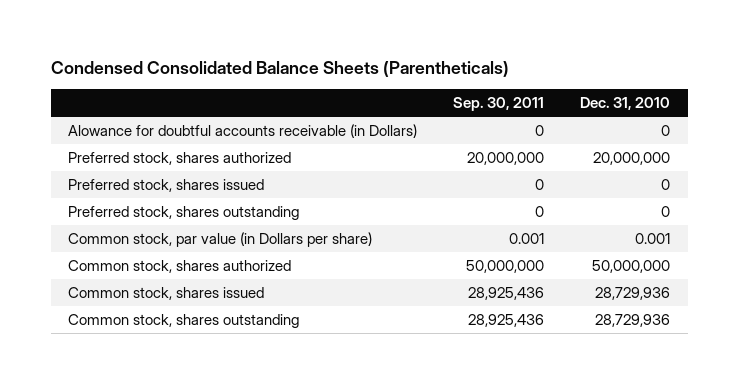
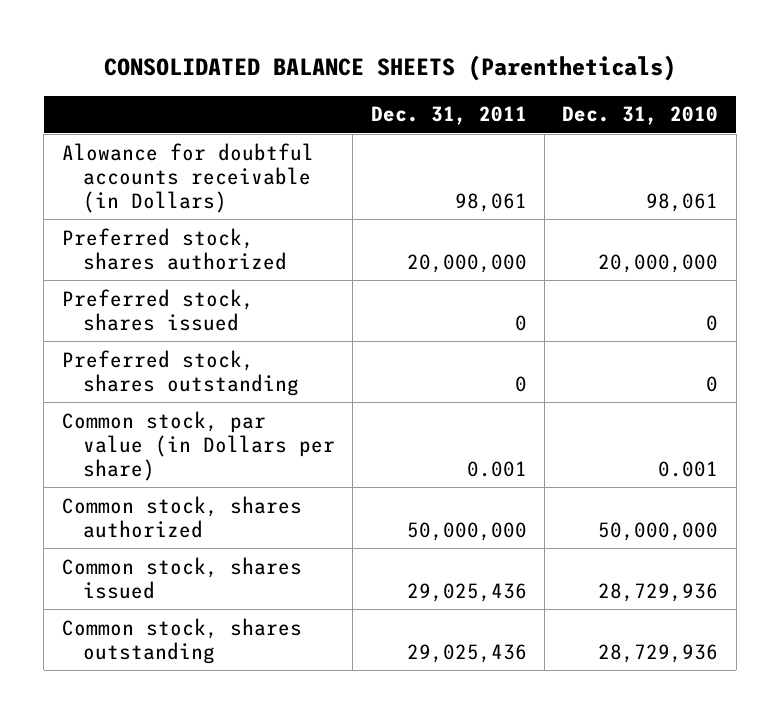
[50,61,509,78] Condensed Consolidated Balance Sheets (Parentheticals) -> [103,55,676,82] CONSOLIDATED BALANCE SHEETS (Parentheticals)
[453,97,545,112] Sep. 30, 2011 -> none
none -> [370,106,527,126] Dec. 31, 2011
[661,124,671,136] 0 -> [646,192,719,212] 98,061

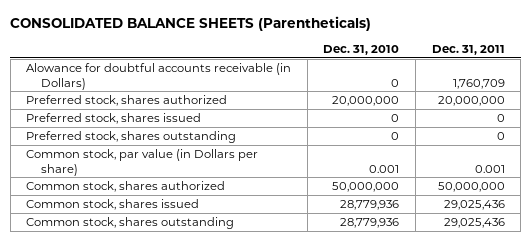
[454,192,527,212] 98,061 -> [452,78,505,89] 1,760,709
[646,192,719,212] 98,061 -> [391,78,400,87] 0
[598,582,719,602] 28,729,936 -> [340,199,400,210] 28,779,936
[598,643,719,663] 28,729,936 -> [340,217,400,228] 28,779,936

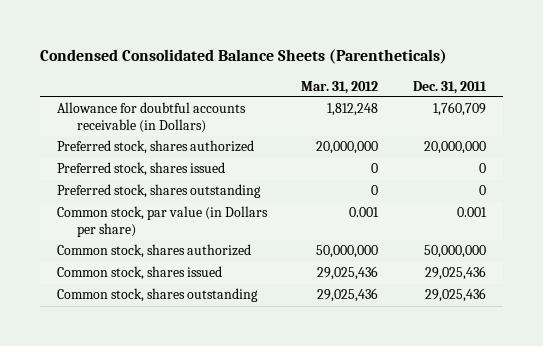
[10,16,372,32] CONSOLIDATED BALANCE SHEETS (Parentheticals) -> [40,49,448,65] Condensed Consolidated Balance Sheets (Parentheticals)
[323,44,400,55] Dec. 31, 2010 -> none
none -> [301,80,379,94] Mar. 31, 2012
[26,62,292,90] Alowance for doubtful accounts receivable (in Dollars) -> [57,102,247,133] Allowance for doubtful accounts receivable (in Dollars)

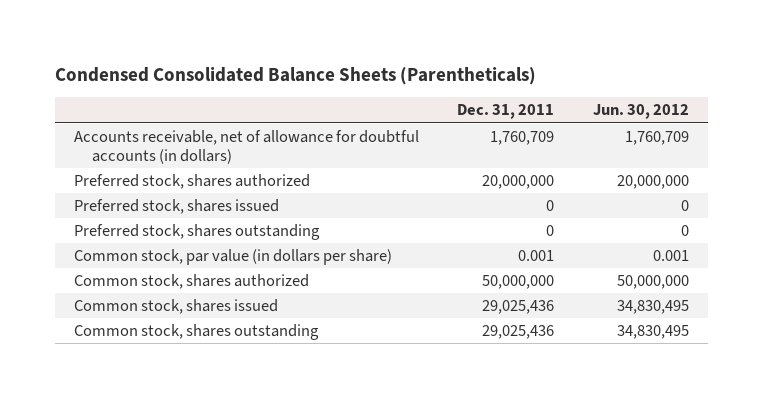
[301,80,379,94] Mar. 31, 2012 -> none
none -> [592,104,689,120] Jun. 30, 2012
[57,102,247,133] Allowance for doubtful accounts receivable (in Dollars) -> [74,130,420,165] Accounts receivable, net of allowance for doubtful accounts (in dollars)
[57,206,269,237] Common stock, par value (in Dollars per share) -> [74,249,393,266] Common stock, par value (in dollars per share)

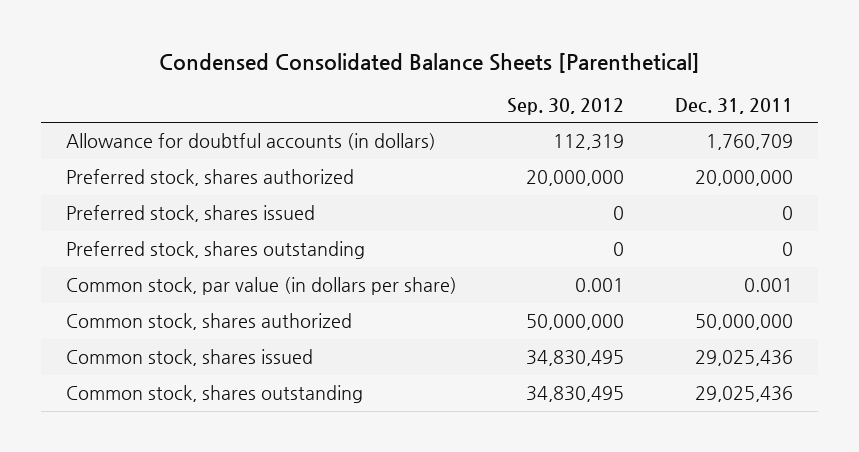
[55,66,537,85] Condensed Consolidated Balance Sheets (Parentheticals) -> [159,52,701,73] Condensed Consolidated Balance Sheets [Parenthetical]
[592,104,689,120] Jun. 30, 2012 -> none
none -> [507,97,625,115] Sep. 30, 2012
[74,130,420,165] Accounts receivable, net of allowance for doubtful accounts (in dollars) -> [66,133,437,151] Allowance for doubtful accounts (in dollars)

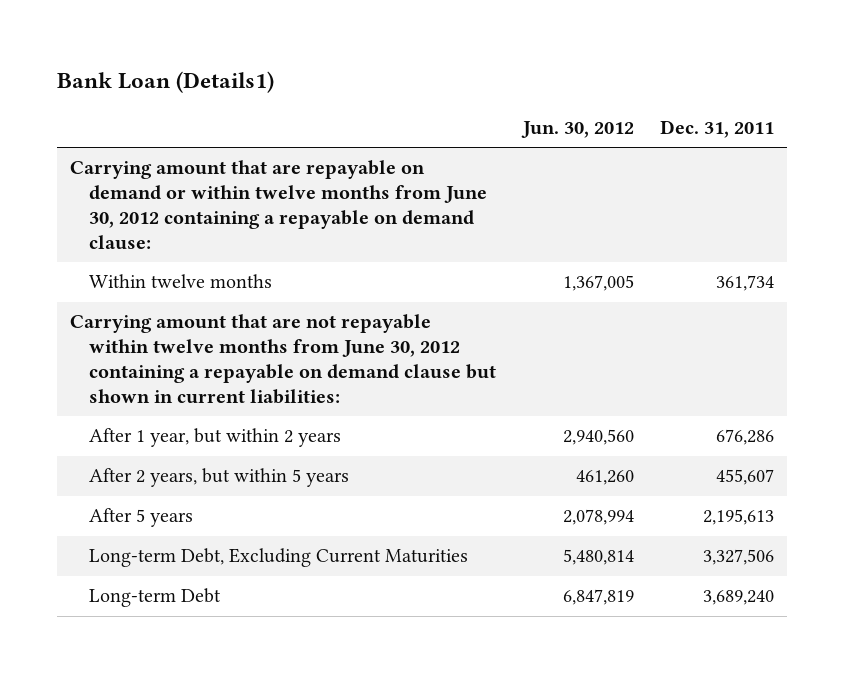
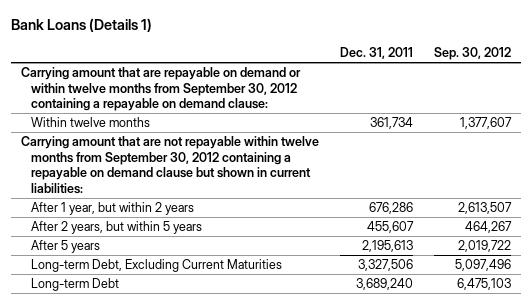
[56,70,274,93] Bank Loan (Details1) -> [10,18,152,33] Bank Loans (Details 1)
[520,120,634,138] Jun. 30, 2012 -> none
none -> [433,47,511,61] Sep. 30, 2012
[69,160,487,250] Carrying amount that are repayable on demand or within twelve months from June 30, 2012 containing a repayable on demand clause: -> [21,67,302,112] Carrying amount that are repayable on demand or within twelve months from September 30, 2012 containing a repayable on demand clause:
[69,314,496,404] Carrying amount that are not repayable within twelve months from June 30, 2012 containing a repayable on demand clause but shown in current liabilities: -> [21,136,320,194] Carrying amount that are not repayable within twelve months from September 30, 2012 containing a repayable on demand clause but shown in current liabilities:

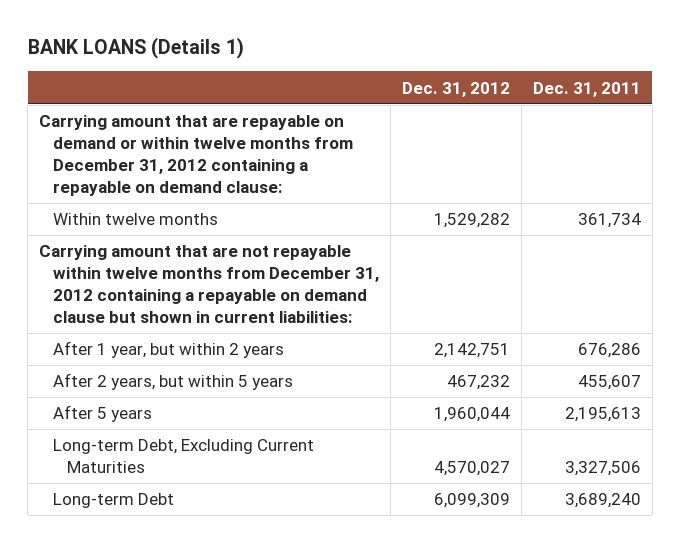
[10,18,152,33] Bank Loans (Details 1) -> [27,37,244,60] BANK LOANS (Details 1)
[433,47,511,61] Sep. 30, 2012 -> none
none -> [401,81,510,97] Dec. 31, 2012
[21,67,302,112] Carrying amount that are repayable on demand or within twelve months from September 30, 2012 containing a repayable on demand clause: -> [39,115,353,197] Carrying amount that are repayable on demand or within twelve months from December 31, 2012 containing a repayable on demand clause:
[21,136,320,194] Carrying amount that are not repayable within twelve months from September 30, 2012 containing a repayable on demand clause but shown in current liabilities: -> [39,245,379,324] Carrying amount that are not repayable within twelve months from December 31, 2012 containing a repayable on demand clause but shown in current liabilities:

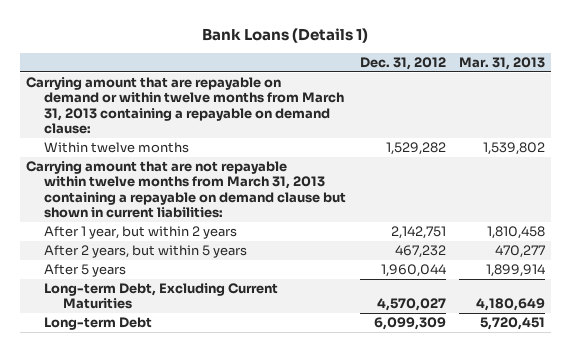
[27,37,244,60] BANK LOANS (Details 1) -> [202,27,369,43] Bank Loans (Details 1)
[532,81,641,97] Dec. 31, 2011 -> none
none -> [458,56,545,70] Mar. 31, 2013
[39,115,353,197] Carrying amount that are repayable on demand or within twelve months from December 31, 2012 containing a repayable on demand clause: -> [26,77,345,134] Carrying amount that are repayable on demand or within twelve months from March 31, 2013 containing a repayable on demand clause:
[39,245,379,324] Carrying amount that are not repayable within twelve months from December 31, 2012 containing a repayable on demand clause but shown in current liabilities: -> [26,161,347,218] Carrying amount that are not repayable within twelve months from March 31, 2013 containing a repayable on demand clause but shown in current liabilities:

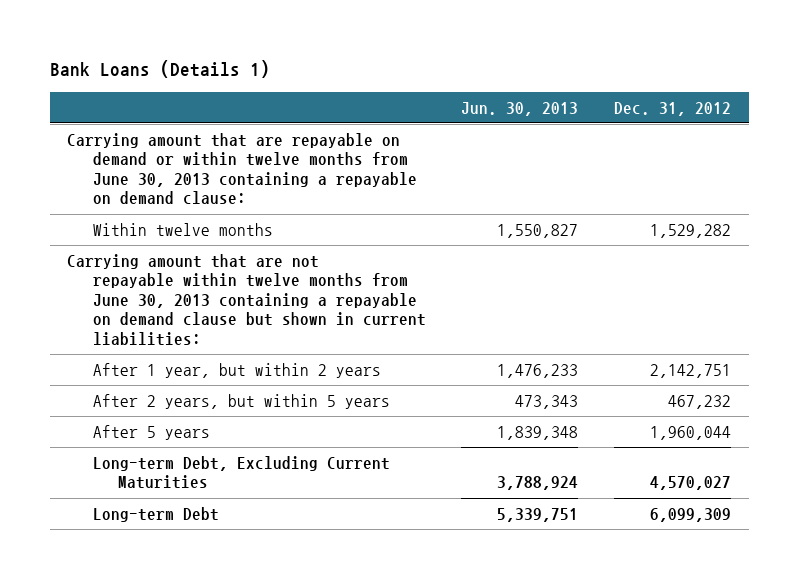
[458,56,545,70] Mar. 31, 2013 -> none
none -> [461,101,579,116] Jun. 30, 2013
[26,77,345,134] Carrying amount that are repayable on demand or within twelve months from March 31, 2013 containing a repayable on demand clause: -> [67,132,417,206] Carrying amount that are repayable on demand or within twelve months from June 30, 2013 containing a repayable on demand clause:
[26,161,347,218] Carrying amount that are not repayable within twelve months from March 31, 2013 containing a repayable on demand clause but shown in current liabilities: -> [67,253,426,347] Carrying amount that are not repayable within twelve months from June 30, 2013 containing a repayable on demand clause but shown in current liabilities:

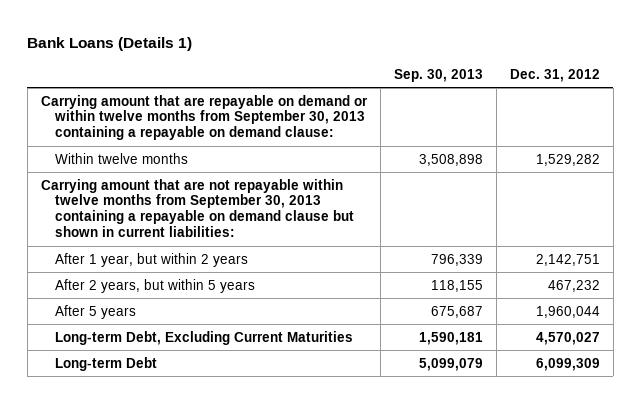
[461,101,579,116] Jun. 30, 2013 -> none
none -> [393,68,483,82] Sep. 30, 2013
[67,132,417,206] Carrying amount that are repayable on demand or within twelve months from June 30, 2013 containing a repayable on demand clause: -> [40,94,368,141] Carrying amount that are repayable on demand or within twelve months from September 30, 2013 containing a repayable on demand clause:
[67,253,426,347] Carrying amount that are not repayable within twelve months from June 30, 2013 containing a repayable on demand clause but shown in current liabilities: -> [40,178,354,238] Carrying amount that are not repayable within twelve months from September 30, 2013 containing a repayable on demand clause but shown in current liabilities:

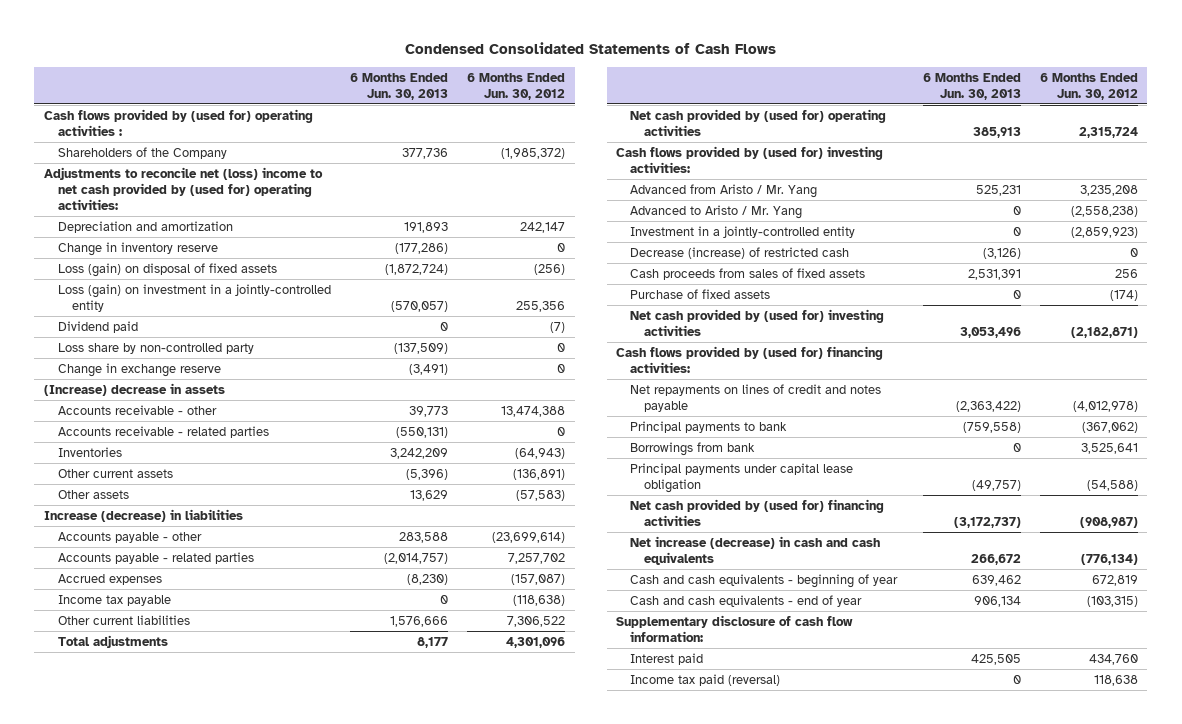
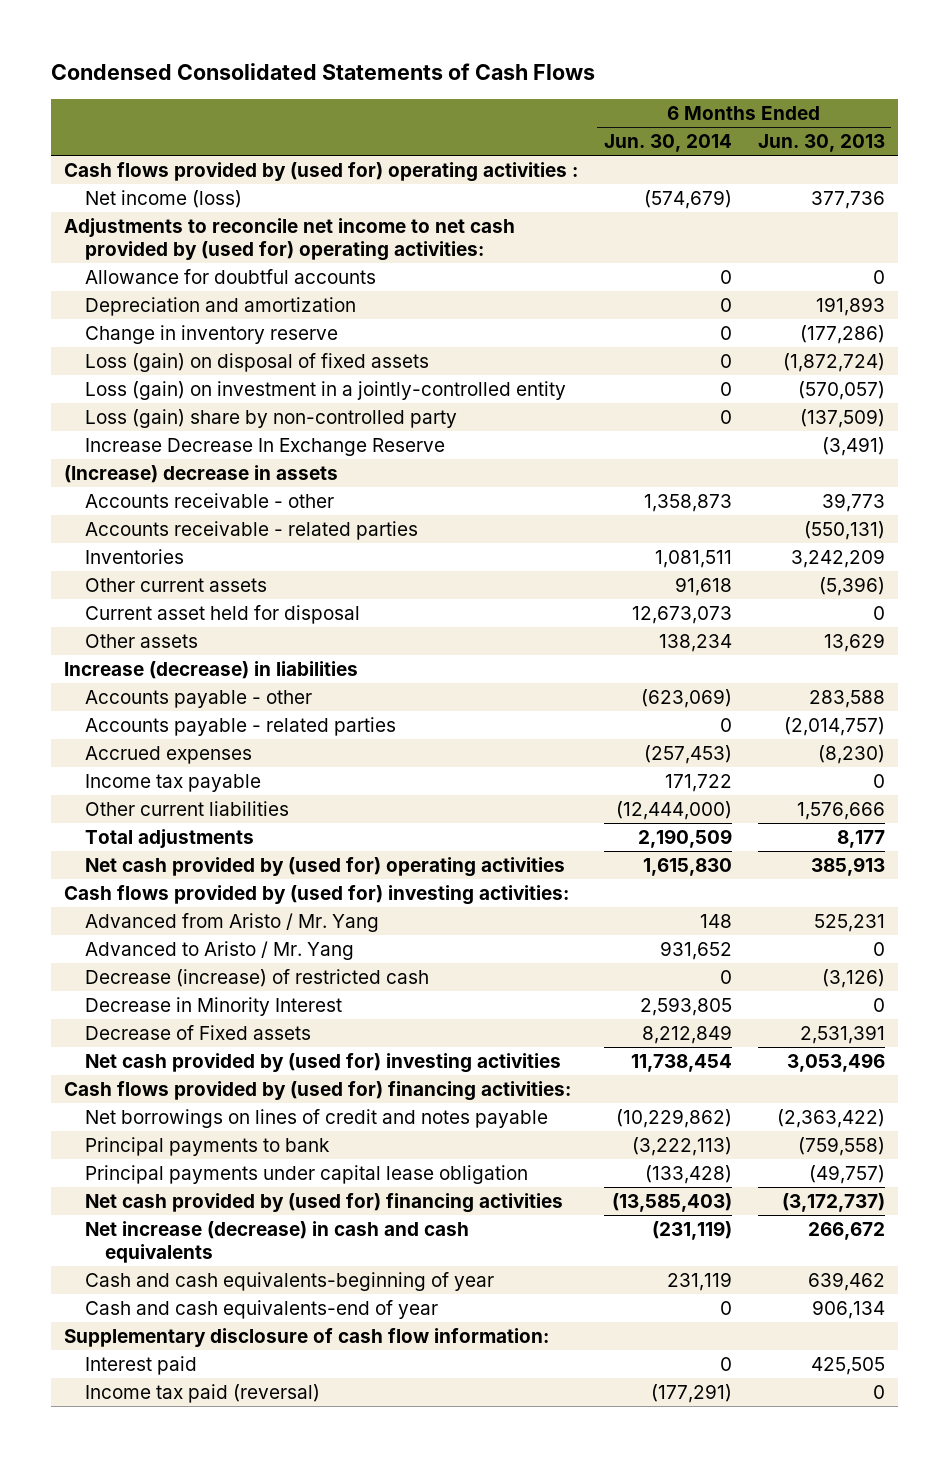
[467,72,566,100] 6 Months Ended Jun. 30, 2012 -> none
none -> [603,134,732,153] Jun. 30, 2014
[57,146,227,159] Shareholders of the Company -> [84,189,242,208] Net income (loss)
[43,166,323,210] Adjustments to reconcile net (loss) income to net cash provided by (used for) operating activities: -> [63,217,515,262] Adjustments to reconcile net income to net cash provided by (used for) operating activities:
none -> [84,268,376,284] Allowance for doubtful accounts
[57,320,138,333] Dividend paid -> none
[57,342,254,354] Loss share by non-controlled party -> [84,408,457,428] Loss (gain) share by non-controlled party
[57,362,221,377] Change in exchange reserve -> [84,437,445,456] Increase Decrease In Exchange Reserve
none -> [84,604,360,624] Current asset held for disposal
[630,225,856,238] Investment in a jointly-controlled entity -> none
[630,288,771,299] Purchase of fixed assets -> none
none -> [84,996,342,1016] Decrease in Minority Interest
[630,267,866,280] Cash proceeds from sales of fixed assets -> [84,1024,311,1040] Decrease of Fixed assets
[630,383,882,412] Net repayments on lines of credit and notes payable -> [84,1108,548,1128] Net borrowings on lines of credit and notes payable
[630,441,756,456] Borrowings from bank -> none
[630,573,899,588] Cash and cash equivalents - beginning of year -> [84,1271,494,1291] Cash and cash equivalents-beginning of year
[630,594,863,607] Cash and cash equivalents - end of year -> [84,1299,438,1319] Cash and cash equivalents-end of year

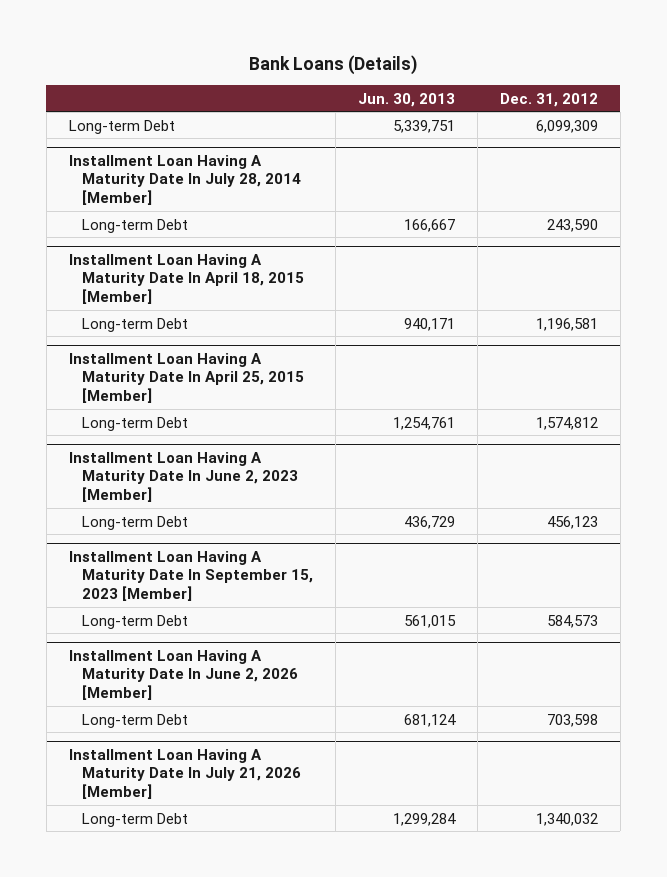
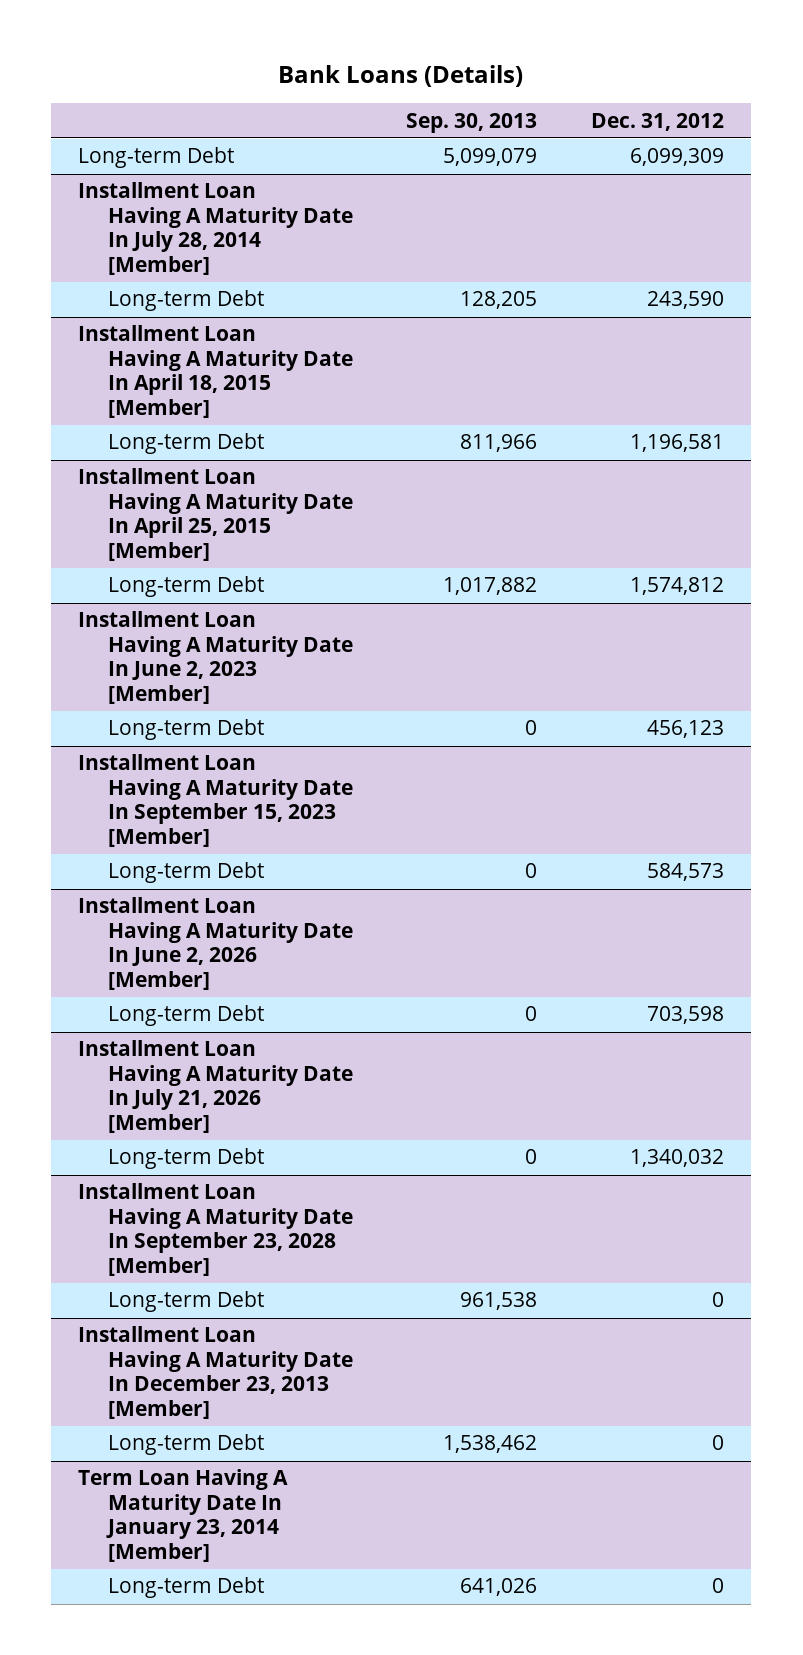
[358,92,456,107] Jun. 30, 2013 -> none
none -> [406,112,538,133] Sep. 30, 2013
none -> [78,1183,353,1276] Installment Loan Having A Maturity Date In September 23, 2028 [Member]
none -> [107,1291,264,1313] Long-term Debt
none -> [78,1326,353,1419] Installment Loan Having A Maturity Date In December 23, 2013 [Member]
none -> [107,1434,264,1456] Long-term Debt
none -> [78,1469,289,1562] Term Loan Having A Maturity Date In January 23, 2014 [Member]
none -> [107,1577,264,1599] Long-term Debt

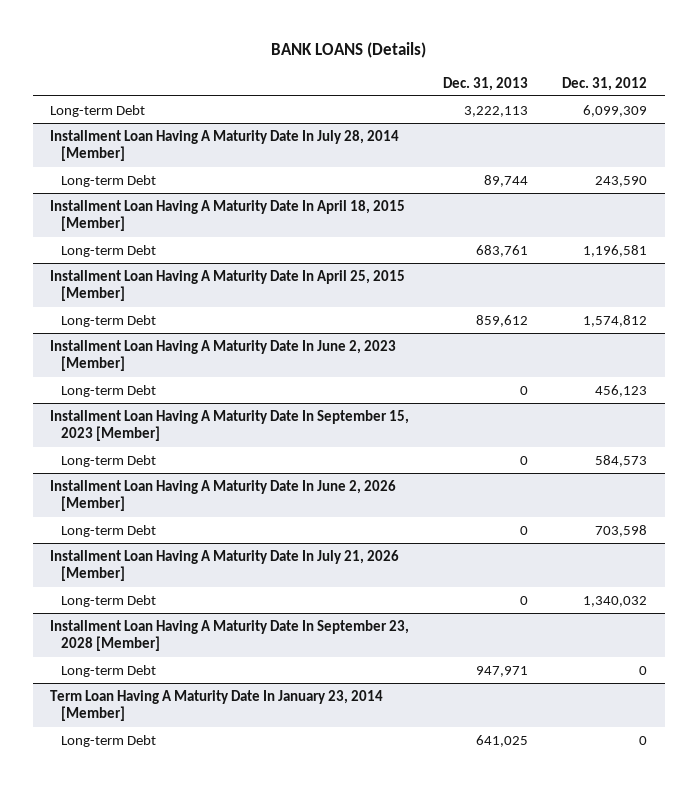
[278,65,524,88] Bank Loans (Details) -> [270,42,426,59] BANK LOANS (Details)
[406,112,538,133] Sep. 30, 2013 -> none
none -> [443,76,529,91] Dec. 31, 2013
[78,1326,353,1419] Installment Loan Having A Maturity Date In December 23, 2013 [Member] -> none
[107,1434,264,1456] Long-term Debt -> none

